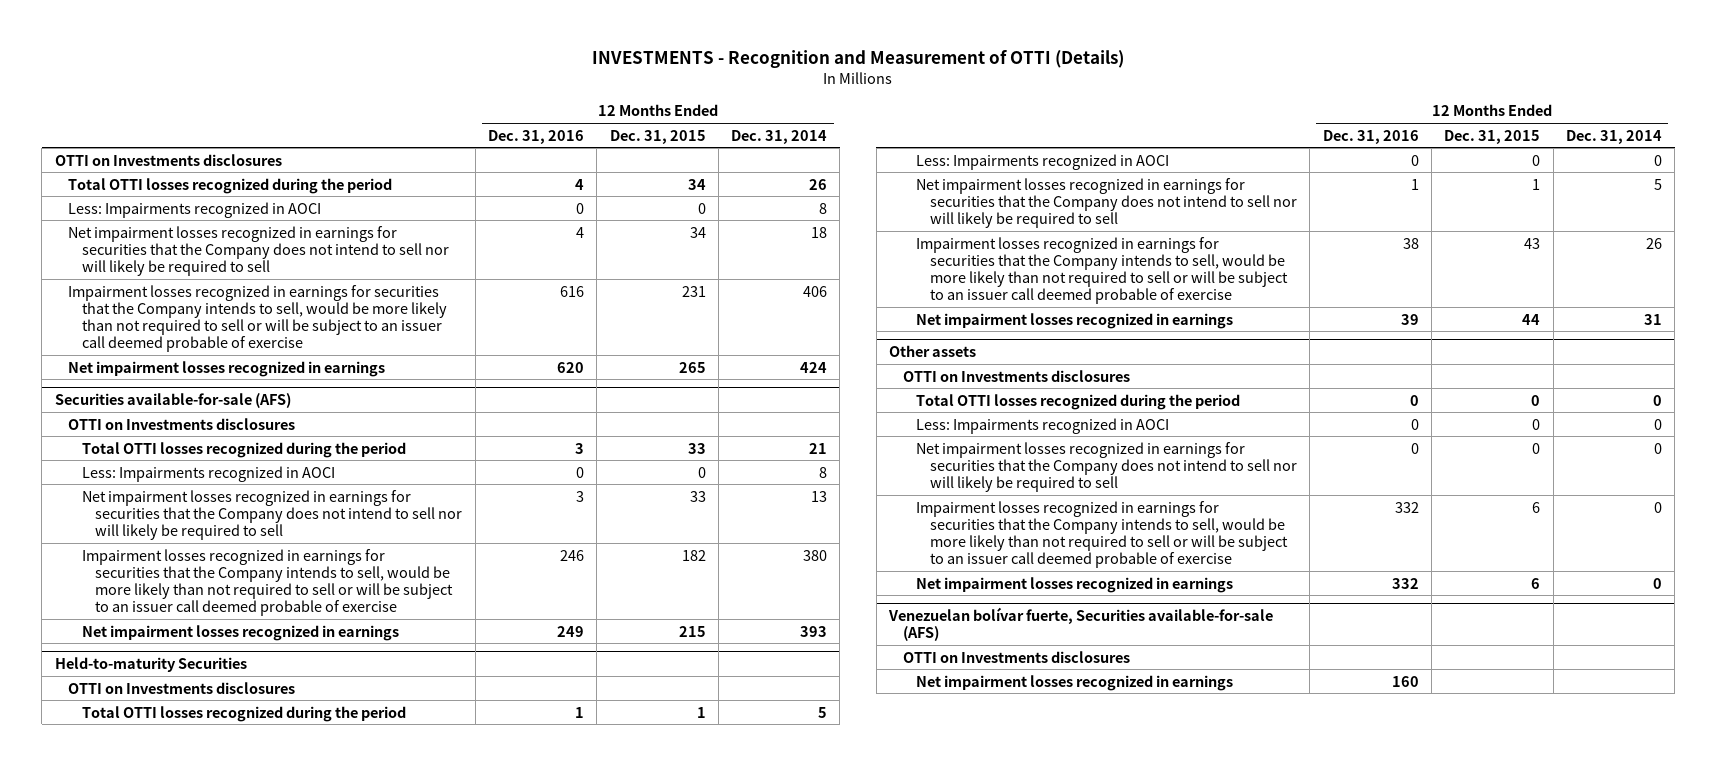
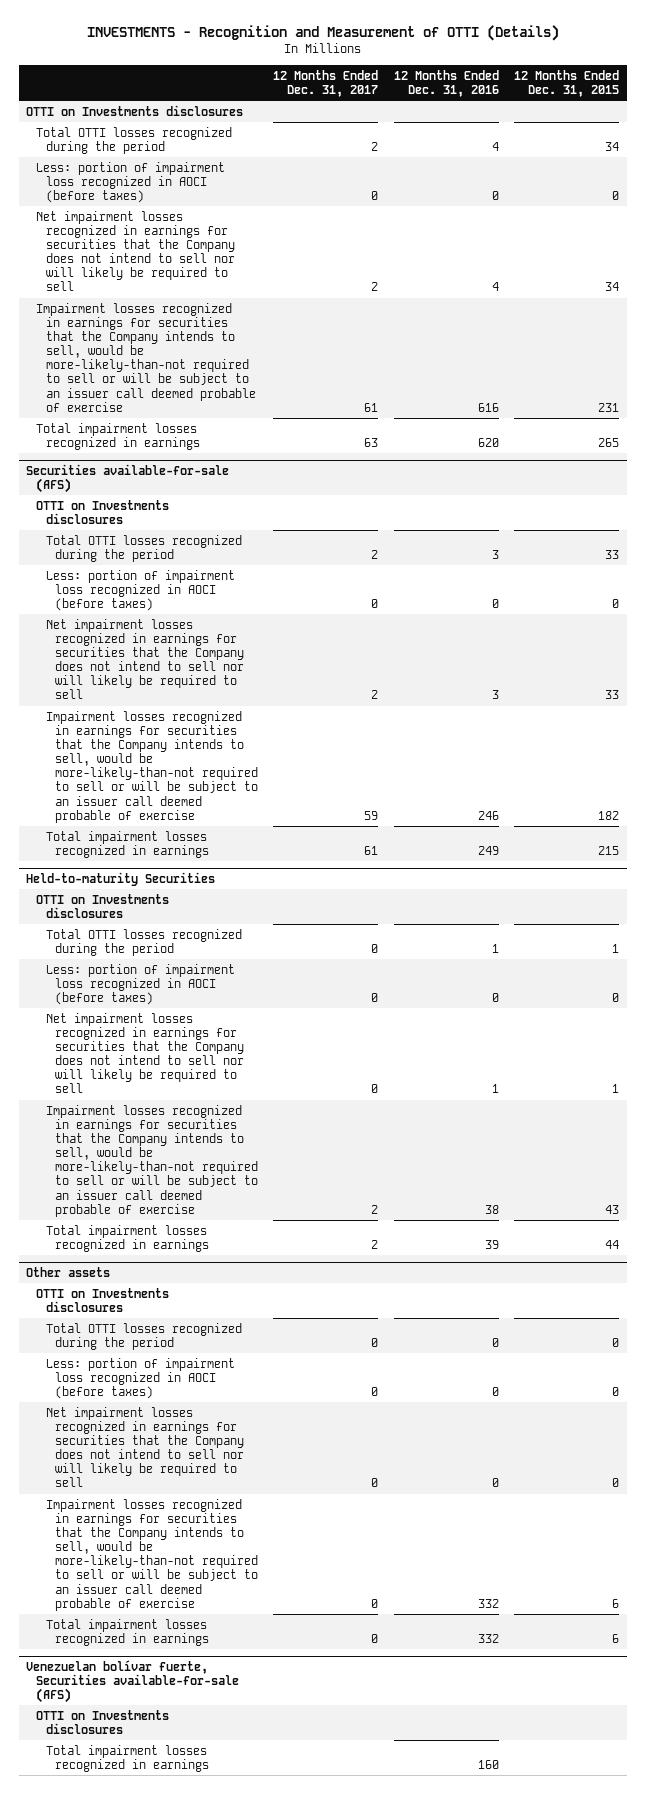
[731,129,828,144] Dec. 31, 2014 -> none
none -> [273,69,379,97] 12 Months Ended Dec. 31, 2017
[68,201,322,218] Less: Impairments recognized in AOCI -> [36,161,226,203] Less: portion of impairment loss recognized in AOCI (before taxes)
[68,284,447,352] Impairment losses recognized in earnings for securities that the Company intends to sell, would be more likely than not required to sell or will be subject to an issuer call deemed probable of exercise -> [36,302,256,412] Impairment losses recognized in earnings for securities that the Company intends to sell, would be more-likely-than-not required to sell or will be subject to an issuer call deemed probable of exercise
[68,360,386,377] Net impairment losses recognized in earnings -> [36,422,200,450] Total impairment losses recognized in earnings
[81,465,335,482] Less: Impairments recognized in AOCI -> [45,569,235,611] Less: portion of impairment loss recognized in AOCI (before taxes)
[81,548,454,616] Impairment losses recognized in earnings for securities that the Company intends to sell, would be more likely than not required to sell or will be subject to an issuer call deemed probable of exercise -> [45,710,259,823] Impairment losses recognized in earnings for securities that the Company intends to sell, would be more-likely-than-not required to sell or will be subject to an issuer call deemed probable of exercise
[81,624,399,641] Net impairment losses recognized in earnings -> [45,830,210,858] Total impairment losses recognized in earnings
[916,153,1170,170] Less: Impairments recognized in AOCI -> [45,963,235,1005] Less: portion of impairment loss recognized in AOCI (before taxes)
[916,236,1289,304] Impairment losses recognized in earnings for securities that the Company intends to sell, would be more likely than not required to sell or will be subject to an issuer call deemed probable of exercise -> [45,1104,259,1217] Impairment losses recognized in earnings for securities that the Company intends to sell, would be more-likely-than-not required to sell or will be subject to an issuer call deemed probable of exercise
[916,312,1234,329] Net impairment losses recognized in earnings -> [45,1224,210,1252] Total impairment losses recognized in earnings
[916,417,1170,434] Less: Impairments recognized in AOCI -> [45,1357,235,1399] Less: portion of impairment loss recognized in AOCI (before taxes)
[916,500,1289,568] Impairment losses recognized in earnings for securities that the Company intends to sell, would be more likely than not required to sell or will be subject to an issuer call deemed probable of exercise -> [45,1498,259,1611] Impairment losses recognized in earnings for securities that the Company intends to sell, would be more-likely-than-not required to sell or will be subject to an issuer call deemed probable of exercise
[916,576,1234,593] Net impairment losses recognized in earnings -> [45,1618,210,1646] Total impairment losses recognized in earnings
[916,674,1234,691] Net impairment losses recognized in earnings -> [45,1744,210,1772] Total impairment losses recognized in earnings

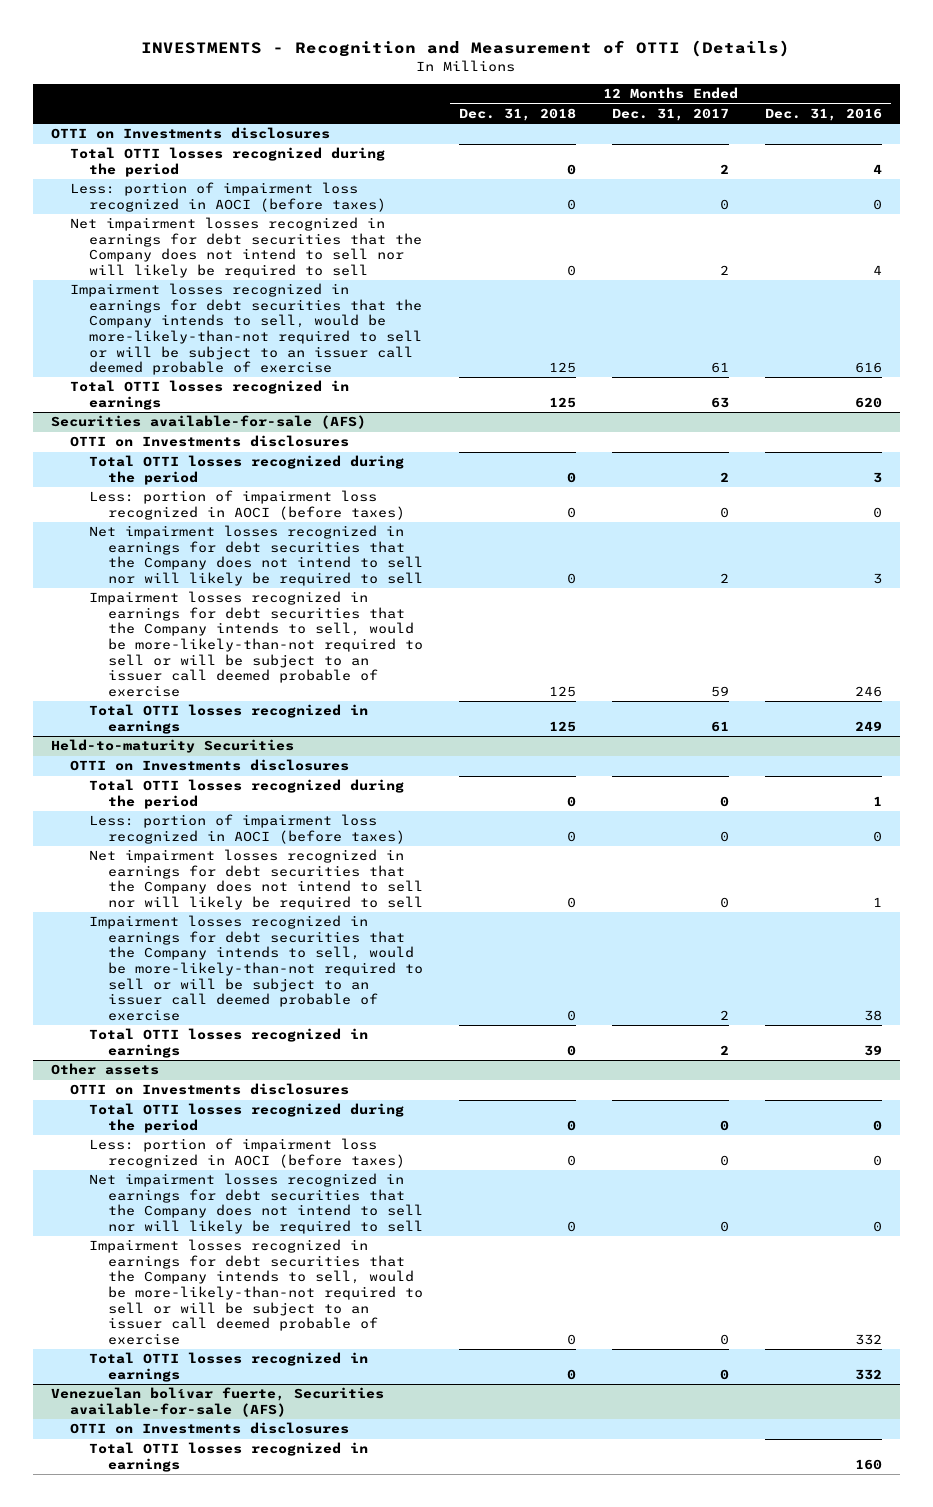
[513,69,619,97] 12 Months Ended Dec. 31, 2015 -> none
none -> [459,107,577,121] Dec. 31, 2018
[36,210,235,292] Net impairment losses recognized in earnings for securities that the Company does not intend to sell nor will likely be required to sell -> [69,217,422,279] Net impairment losses recognized in earnings for debt securities that the Company does not intend to sell nor will likely be required to sell
[36,302,256,412] Impairment losses recognized in earnings for securities that the Company intends to sell, would be more-likely-than-not required to sell or will be subject to an issuer call deemed probable of exercise -> [69,283,422,376] Impairment losses recognized in earnings for debt securities that the Company intends to sell, would be more-likely-than-not required to sell or will be subject to an issuer call deemed probable of exercise
[36,422,200,450] Total impairment losses recognized in earnings -> [69,380,349,410] Total OTTI losses recognized in earnings
[45,618,245,700] Net impairment losses recognized in earnings for securities that the Company does not intend to sell nor will likely be required to sell -> [88,525,423,587] Net impairment losses recognized in earnings for debt securities that the Company does not intend to sell nor will likely be required to sell
[45,710,259,823] Impairment losses recognized in earnings for securities that the Company intends to sell, would be more-likely-than-not required to sell or will be subject to an issuer call deemed probable of exercise -> [88,591,423,697] Impairment losses recognized in earnings for debt securities that the Company intends to sell, would be more-likely-than-not required to sell or will be subject to an issuer call deemed probable of exercise
[45,830,210,858] Total impairment losses recognized in earnings -> [88,704,368,734] Total OTTI losses recognized in earnings
[45,1012,245,1094] Net impairment losses recognized in earnings for securities that the Company does not intend to sell nor will likely be required to sell -> [88,849,423,911] Net impairment losses recognized in earnings for debt securities that the Company does not intend to sell nor will likely be required to sell
[45,1104,259,1217] Impairment losses recognized in earnings for securities that the Company intends to sell, would be more-likely-than-not required to sell or will be subject to an issuer call deemed probable of exercise -> [88,915,423,1021] Impairment losses recognized in earnings for debt securities that the Company intends to sell, would be more-likely-than-not required to sell or will be subject to an issuer call deemed probable of exercise
[45,1224,210,1252] Total impairment losses recognized in earnings -> [88,1028,368,1058] Total OTTI losses recognized in earnings
[45,1406,245,1488] Net impairment losses recognized in earnings for securities that the Company does not intend to sell nor will likely be required to sell -> [88,1173,423,1235] Net impairment losses recognized in earnings for debt securities that the Company does not intend to sell nor will likely be required to sell
[45,1498,259,1611] Impairment losses recognized in earnings for securities that the Company intends to sell, would be more-likely-than-not required to sell or will be subject to an issuer call deemed probable of exercise -> [88,1239,423,1345] Impairment losses recognized in earnings for debt securities that the Company intends to sell, would be more-likely-than-not required to sell or will be subject to an issuer call deemed probable of exercise
[45,1618,210,1646] Total impairment losses recognized in earnings -> [88,1352,368,1382] Total OTTI losses recognized in earnings
[45,1744,210,1772] Total impairment losses recognized in earnings -> [88,1442,368,1472] Total OTTI losses recognized in earnings

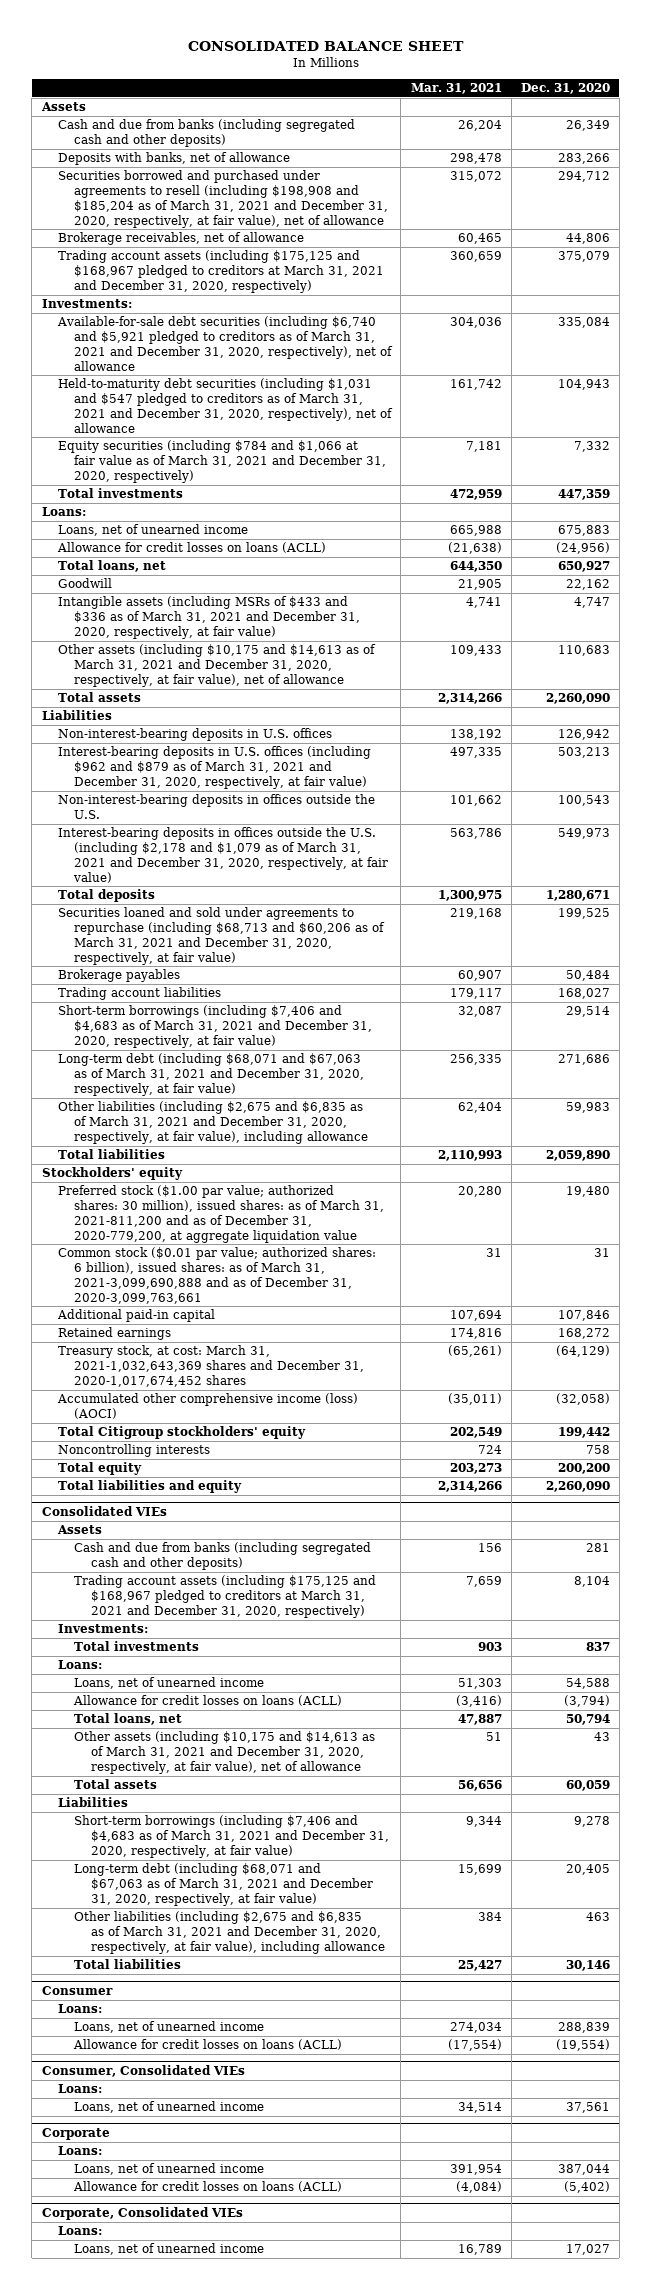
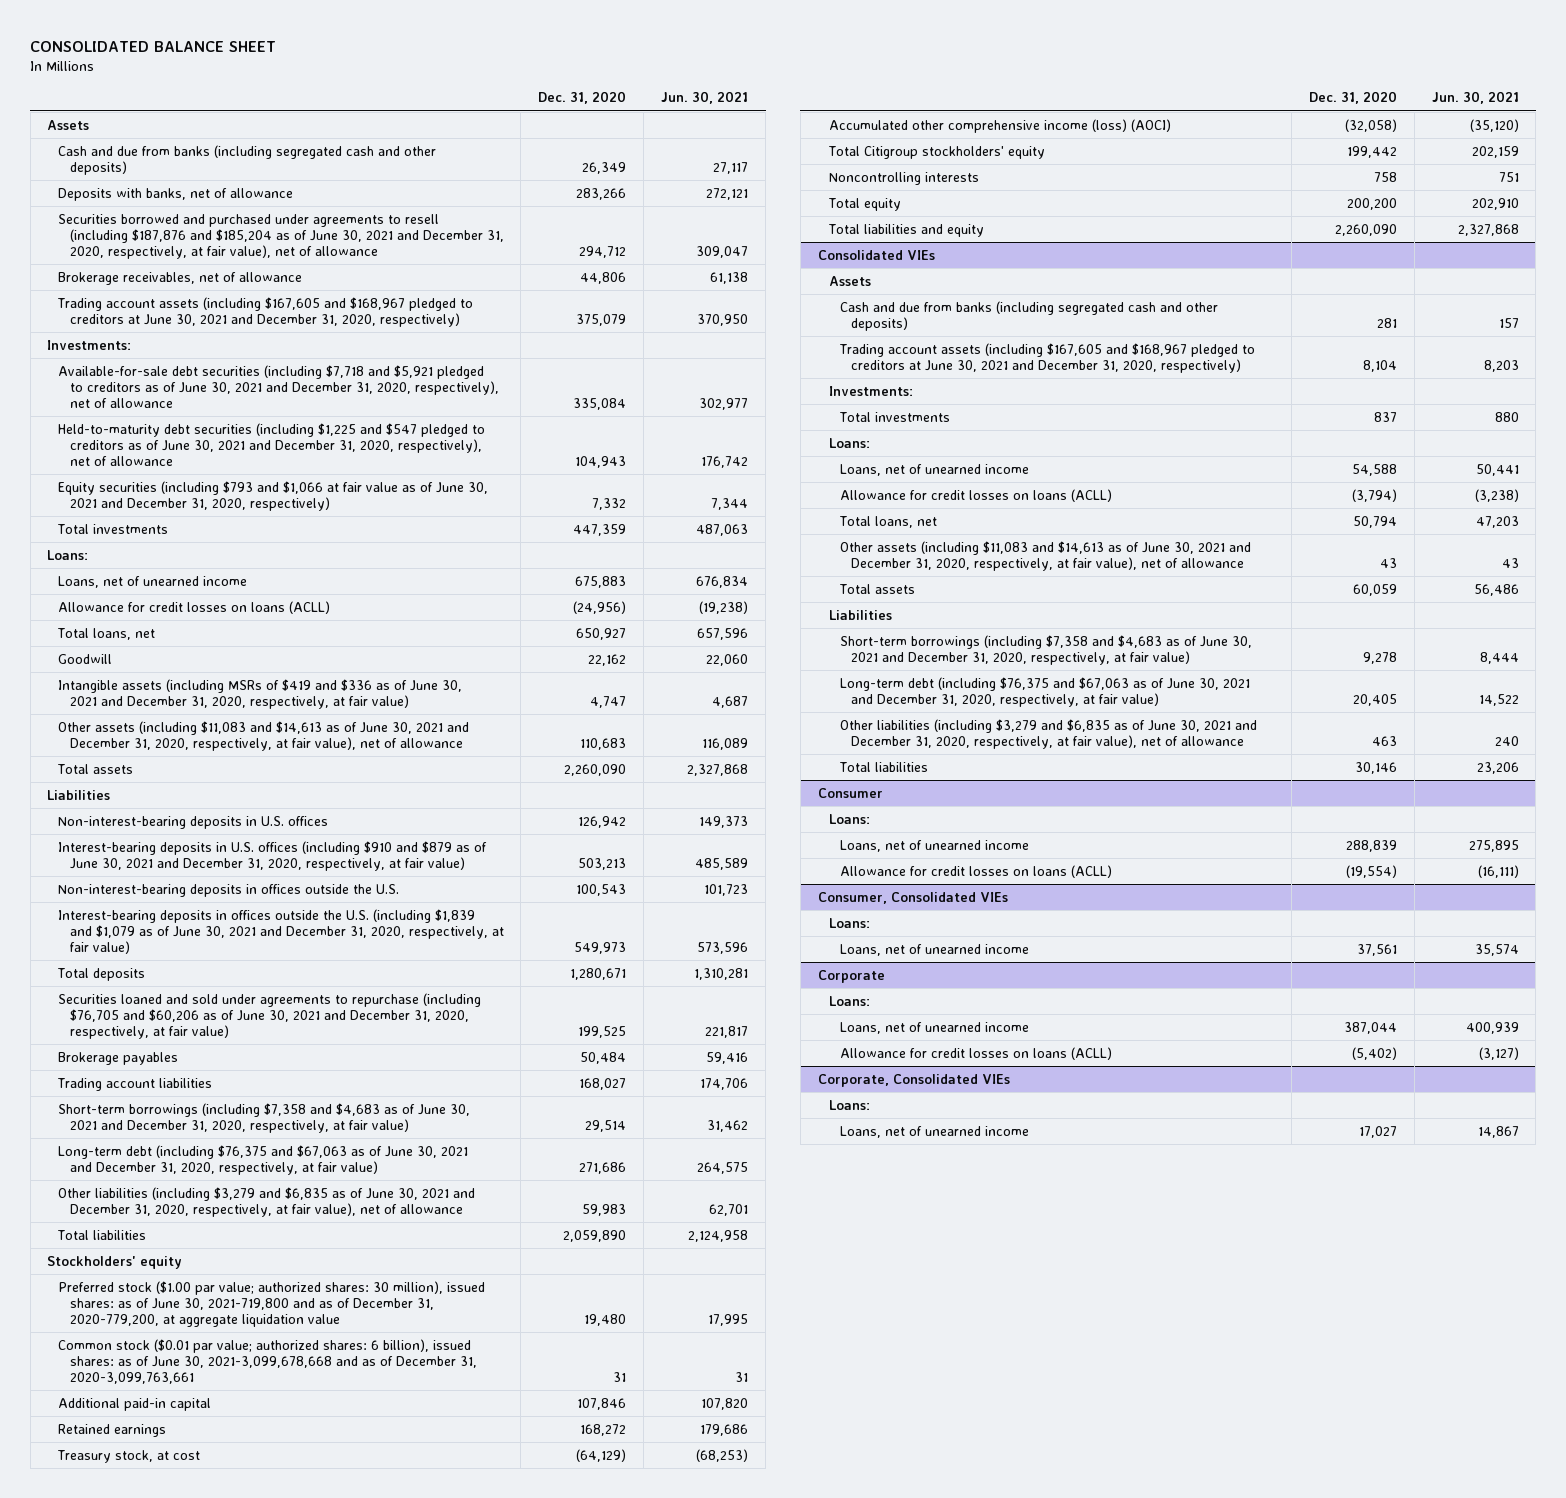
[410,83,502,95] Mar. 31, 2021 -> none
none -> [661,91,749,105] Jun. 30, 2021
[57,170,389,228] Securities borrowed and purchased under agreements to resell (including $198,908 and $185,204 as of March 31, 2021 and December 31, 2020, respectively, at fair value), net of allowance -> [58,213,504,260] Securities borrowed and purchased under agreements to resell (including $187,876 and $185,204 as of June 30, 2021 and December 31, 2020, respectively, at fair value), net of allowance
[57,250,385,293] Trading account assets (including $175,125 and $168,967 pledged to creditors at March 31, 2021 and December 31, 2020, respectively) -> [57,296,474,327] Trading account assets (including $167,605 and $168,967 pledged to creditors at June 30, 2021 and December 31, 2020, respectively)
[56,316,394,371] Available-for-sale debt securities (including $6,740 and $5,921 pledged to creditors as of March 31, 2021 and December 31, 2020, respectively), net of allowance -> [58,364,499,409] Available-for-sale debt securities (including $7,718 and $5,921 pledged to creditors as of June 30, 2021 and December 31, 2020, respectively), net of allowance
[57,378,394,433] Held-to-maturity debt securities (including $1,031 and $547 pledged to creditors as of March 31, 2021 and December 31, 2020, respectively), net of allowance -> [58,422,486,467] Held-to-maturity debt securities (including $1,225 and $547 pledged to creditors as of June 30, 2021 and December 31, 2020, respectively), net of allowance
[57,440,387,483] Equity securities (including $784 and $1,066 at fair value as of March 31, 2021 and December 31, 2020, respectively) -> [58,480,489,511] Equity securities (including $793 and $1,066 at fair value as of June 30, 2021 and December 31, 2020, respectively)
[57,596,361,639] Intangible assets (including MSRs of $433 and $336 as of March 31, 2021 and December 31, 2020, respectively, at fair value) -> [58,678,463,709] Intangible assets (including MSRs of $419 and $336 as of June 30, 2021 and December 31, 2020, respectively, at fair value)
[57,644,376,687] Other assets (including $10,175 and $14,613 as of March 31, 2021 and December 31, 2020, respectively, at fair value), net of allowance -> [58,720,470,751] Other assets (including $11,083 and $14,613 as of June 30, 2021 and December 31, 2020, respectively, at fair value), net of allowance
[57,746,371,789] Interest-bearing deposits in U.S. offices (including $962 and $879 as of March 31, 2021 and December 31, 2020, respectively, at fair value) -> [58,840,488,871] Interest-bearing deposits in U.S. offices (including $910 and $879 as of June 30, 2021 and December 31, 2020, respectively, at fair value)
[57,827,389,883] Interest-bearing deposits in offices outside the U.S. (including $2,178 and $1,079 as of March 31, 2021 and December 31, 2020, respectively, at fair value) -> [58,908,504,955] Interest-bearing deposits in offices outside the U.S. (including $1,839 and $1,079 as of June 30, 2021 and December 31, 2020, respectively, at fair value)
[57,907,386,965] Securities loaned and sold under agreements to repurchase (including $68,713 and $60,206 as of March 31, 2021 and December 31, 2020, respectively, at fair value) -> [58,992,482,1040] Securities loaned and sold under agreements to repurchase (including $76,705 and $60,206 as of June 30, 2021 and December 31, 2020, respectively, at fair value)
[57,1005,373,1048] Short-term borrowings (including $7,406 and $4,683 as of March 31, 2021 and December 31, 2020, respectively, at fair value) -> [58,1102,471,1133] Short-term borrowings (including $7,358 and $4,683 as of June 30, 2021 and December 31, 2020, respectively, at fair value)
[57,1053,365,1096] Long-term debt (including $68,071 and $67,063 as of March 31, 2021 and December 31, 2020, respectively, at fair value) -> [58,1144,469,1175] Long-term debt (including $76,375 and $67,063 as of June 30, 2021 and December 31, 2020, respectively, at fair value)
[57,1101,369,1144] Other liabilities (including $2,675 and $6,835 as of March 31, 2021 and December 31, 2020, respectively, at fair value), including allowance -> [58,1186,476,1217] Other liabilities (including $3,279 and $6,835 as of June 30, 2021 and December 31, 2020, respectively, at fair value), net of allowance
[57,1185,385,1243] Preferred stock ($1.00 par value; authorized shares: 30 million), issued shares: as of March 31, 2021-811,200 and as of December 31, 2020-779,200, at aggregate liquidation value -> [58,1280,486,1328] Preferred stock ($1.00 par value; authorized shares: 30 million), issued shares: as of June 30, 2021-719,800 and as of December 31, 2020-779,200, at aggregate liquidation value
[57,1247,376,1304] Common stock ($0.01 par value; authorized shares: 6 billion), issued shares: as of March 31, 2021-3,099,690,888 and as of December 31, 2020-3,099,763,661 -> [58,1338,477,1385] Common stock ($0.01 par value; authorized shares: 6 billion), issued shares: as of June 30, 2021-3,099,678,668 and as of December 31, 2020-3,099,763,661
[57,1345,365,1387] Treasury stock, at cost: March 31, 2021-1,032,643,369 shares and December 31, 2020-1,017,674,452 shares -> [57,1449,201,1463] Treasury stock, at cost
[74,1575,377,1618] Trading account assets (including $175,125 and $168,967 pledged to creditors at March 31, 2021 and December 31, 2020, respectively) -> [838,342,1255,373] Trading account assets (including $167,605 and $168,967 pledged to creditors at June 30, 2021 and December 31, 2020, respectively)
[74,1731,376,1774] Other assets (including $10,175 and $14,613 as of March 31, 2021 and December 31, 2020, respectively, at fair value), net of allowance -> [839,540,1251,571] Other assets (including $11,083 and $14,613 as of June 30, 2021 and December 31, 2020, respectively, at fair value), net of allowance
[74,1815,389,1858] Short-term borrowings (including $7,406 and $4,683 as of March 31, 2021 and December 31, 2020, respectively, at fair value) -> [839,634,1252,665] Short-term borrowings (including $7,358 and $4,683 as of June 30, 2021 and December 31, 2020, respectively, at fair value)
[74,1863,373,1906] Long-term debt (including $68,071 and $67,063 as of March 31, 2021 and December 31, 2020, respectively, at fair value) -> [839,676,1250,707] Long-term debt (including $76,375 and $67,063 as of June 30, 2021 and December 31, 2020, respectively, at fair value)
[74,1911,385,1954] Other liabilities (including $2,675 and $6,835 as of March 31, 2021 and December 31, 2020, respectively, at fair value), including allowance -> [839,718,1257,749] Other liabilities (including $3,279 and $6,835 as of June 30, 2021 and December 31, 2020, respectively, at fair value), net of allowance

